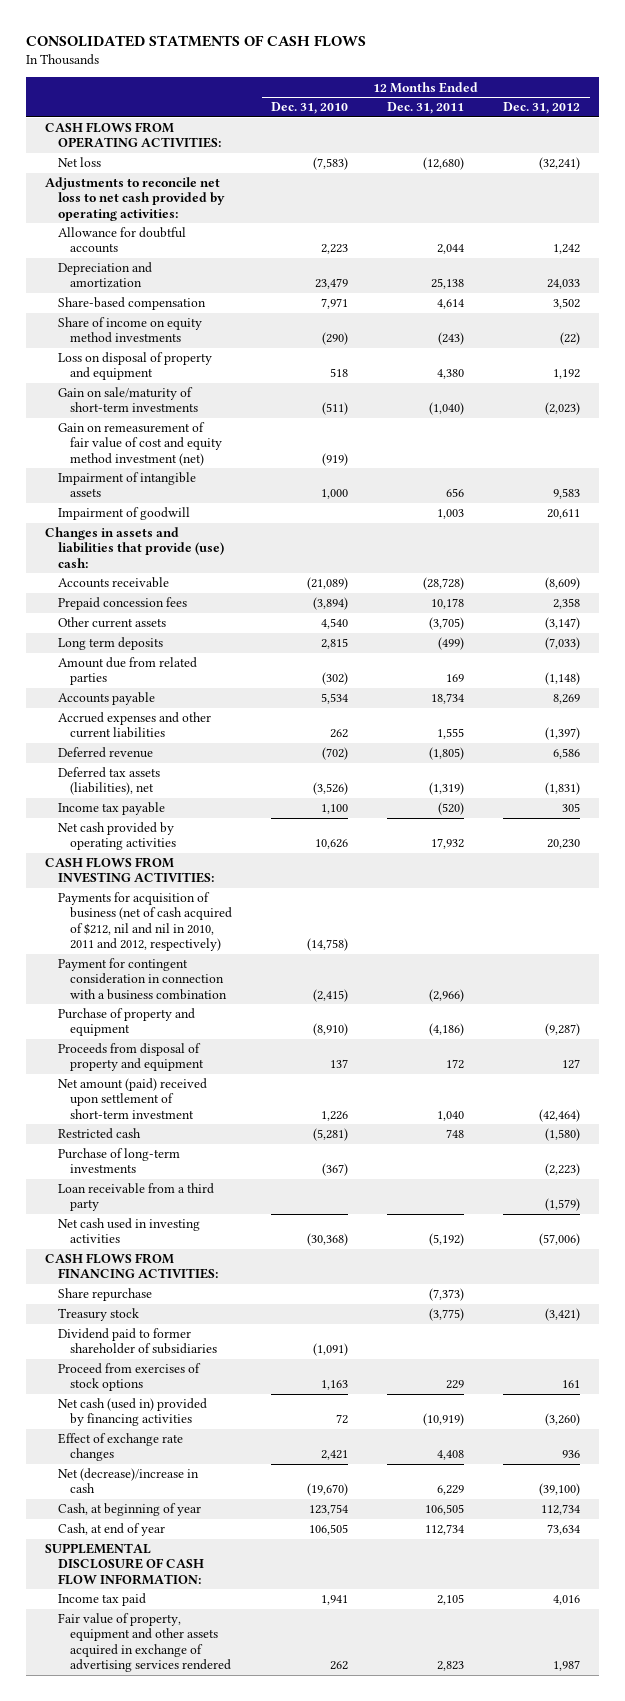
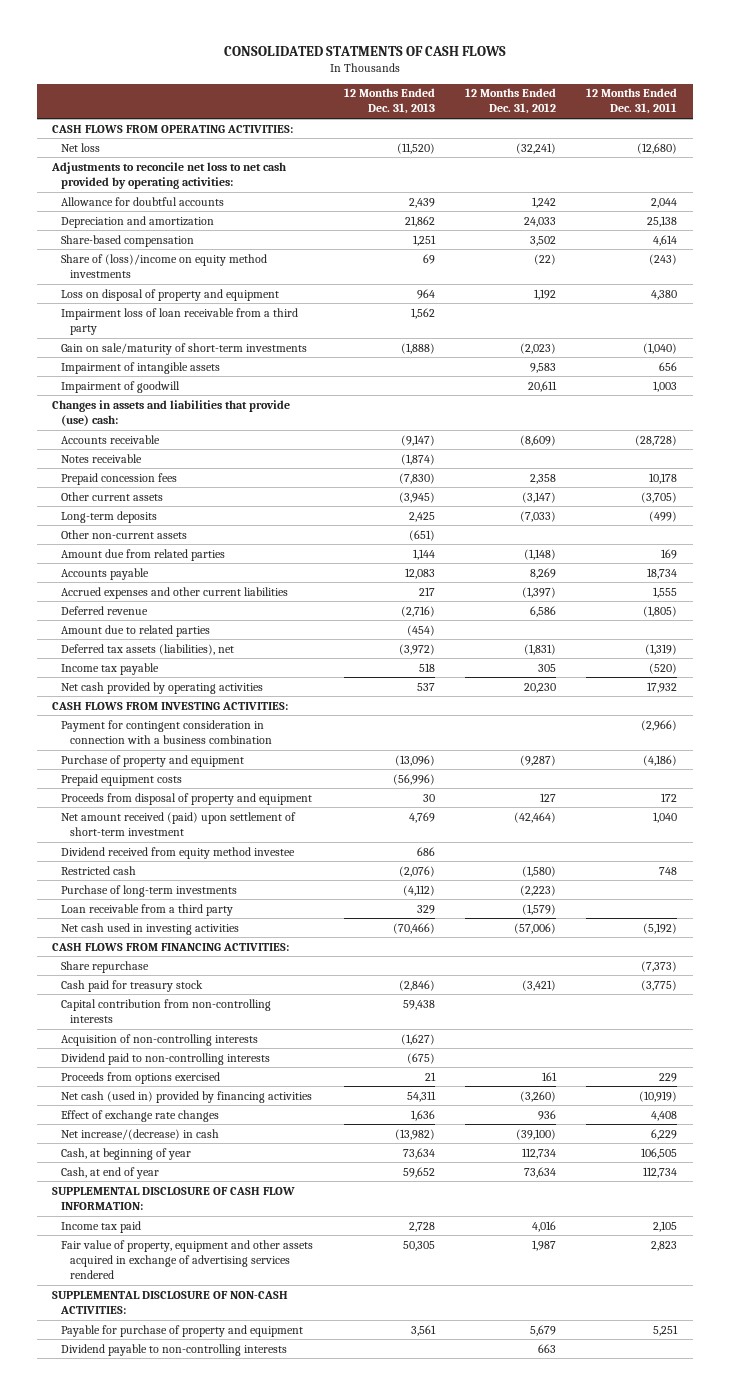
[271,102,349,115] Dec. 31, 2010 -> none
none -> [343,88,435,115] 12 Months Ended Dec. 31, 2013
[57,317,202,344] Share of income on equity method investments -> [61,253,268,278] Share of (loss)/income on equity method investments
none -> [61,307,299,335] Impairment loss of loan receivable from a third party
[57,422,223,466] Gain on remeasurement of fair value of cost and equity method investment (net) -> none
none -> [61,453,143,463] Notes receivable
[57,637,163,651] Long term deposits -> [61,510,158,523] Long-term deposits
none -> [61,529,188,539] Other non-current assets
none -> [61,624,211,637] Amount due to related parties
[57,892,233,952] Payments for acquisition of business (net of cash acquired of $212, nil and nil in 2010, 2011 and 2012, respectively) -> none
none -> [61,773,183,786] Prepaid equipment costs
[57,1078,207,1119] Net amount (paid) received upon settlement of short-term investment -> [61,811,297,836] Net amount received (paid) upon settlement of short-term investment
none -> [61,846,296,859] Dividend received from equity method investee
[57,1328,218,1355] Dividend paid to former shareholder of subsidiaries -> none
[57,1308,139,1322] Treasury stock -> [61,979,204,992] Cash paid for treasury stock
none -> [61,998,272,1023] Capital contribution from non-controlling interests
none -> [61,1033,259,1046] Acquisition of non-controlling interests
none -> [61,1052,271,1065] Dividend paid to non-controlling interests
[57,1363,201,1392] Proceed from exercises of stock options -> [61,1071,221,1084] Proceeds from options exercised
[57,1468,199,1494] Net (decrease)/increase in cash -> [61,1128,220,1140] Net increase/(decrease) in cash
none -> [52,1290,289,1314] SUPPLEMENTAL DISCLOSURE OF NON-CASH ACTIVITIES:
none -> [61,1324,304,1337] Payable for purchase of property and equipment
none -> [61,1343,288,1356] Dividend payable to non-controlling interests

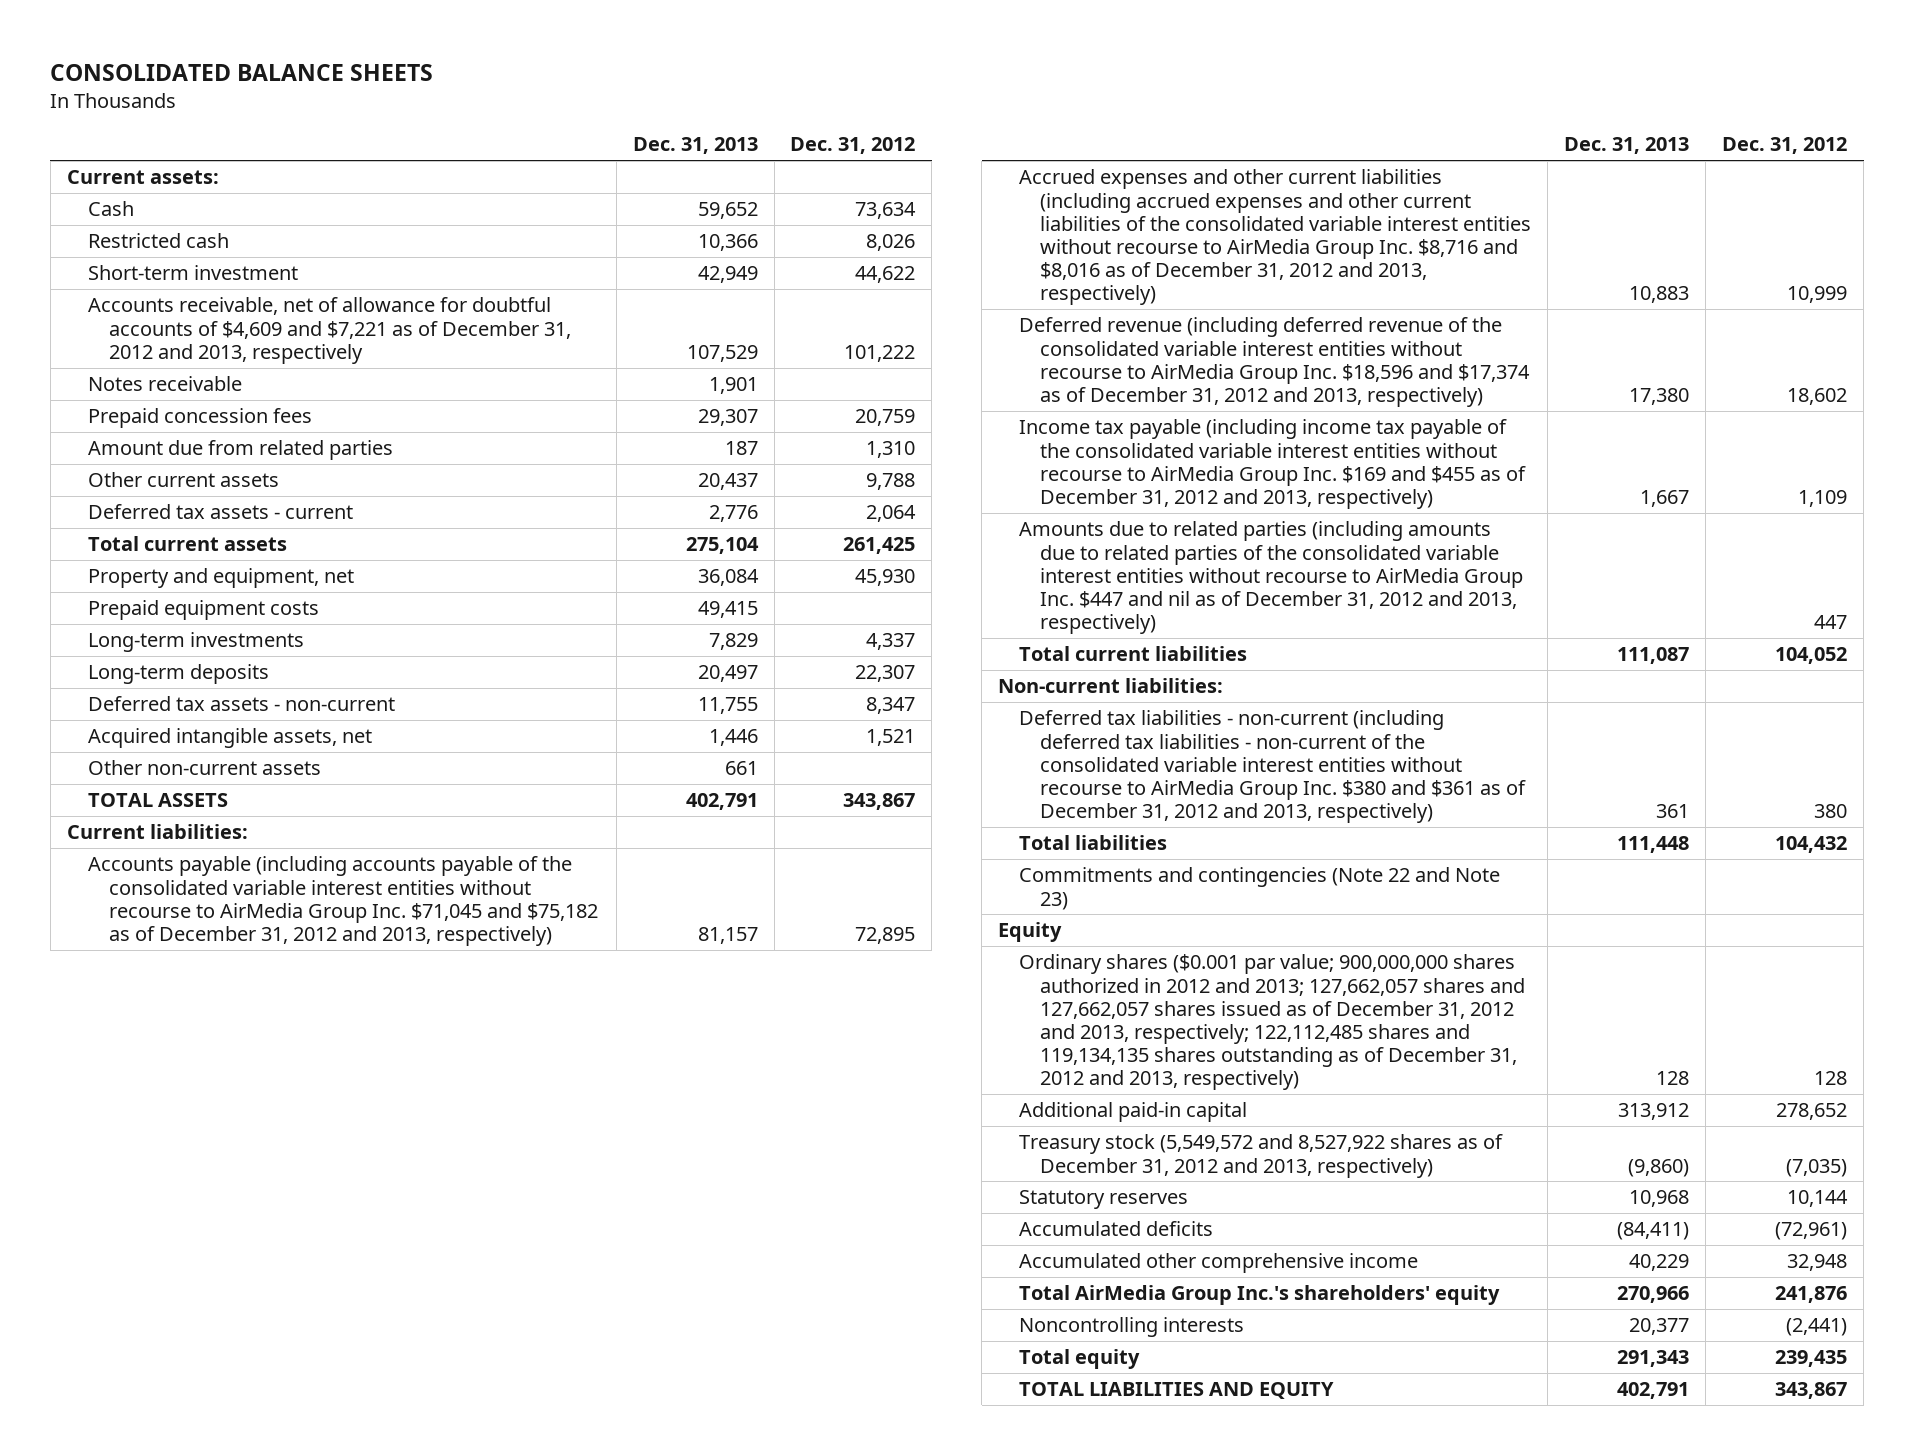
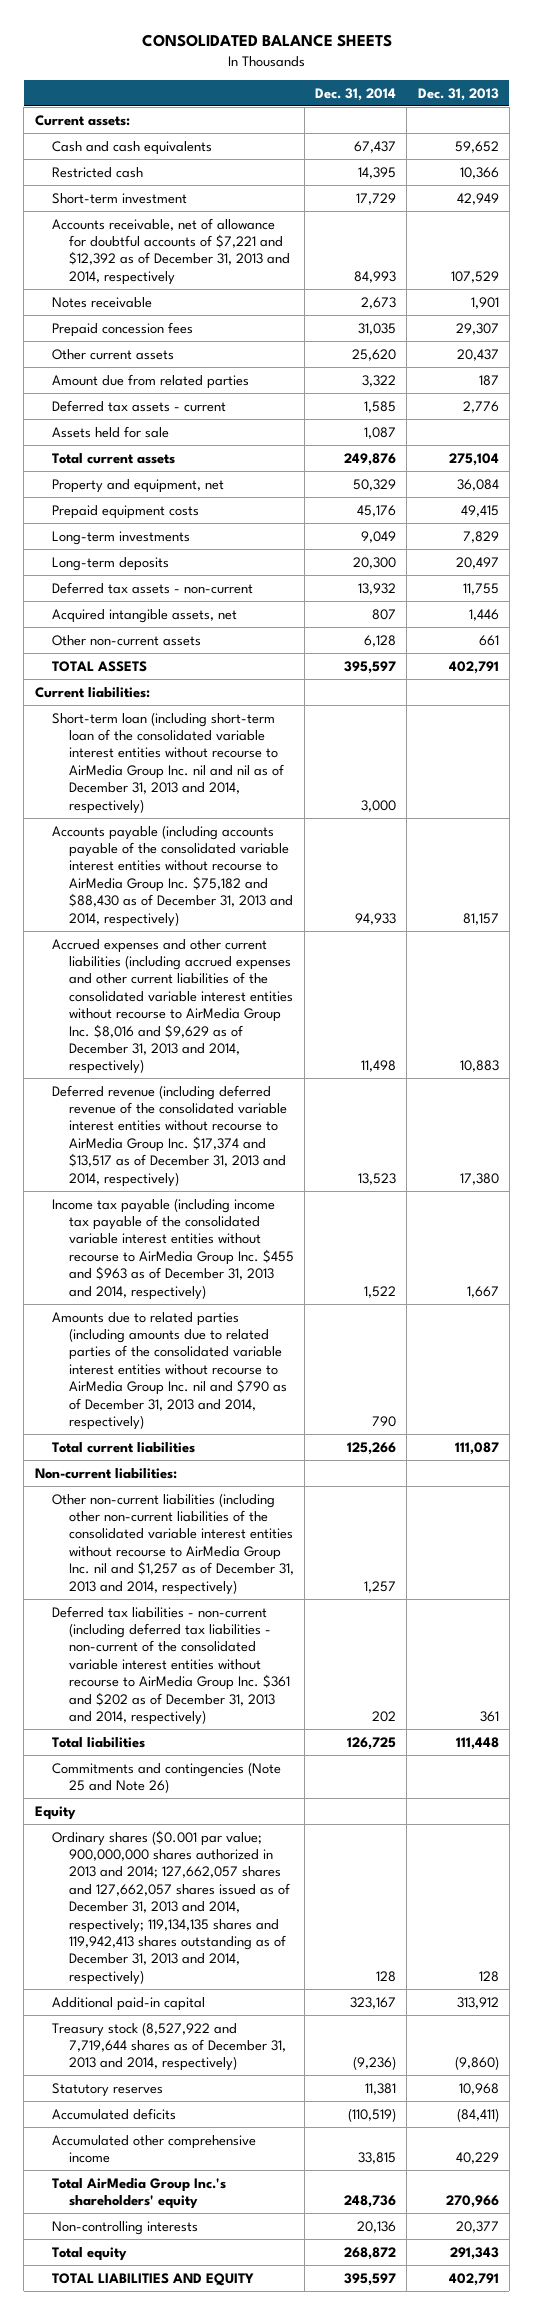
[790,137,916,155] Dec. 31, 2012 -> none
none -> [315,87,397,101] Dec. 31, 2014
[87,201,134,217] Cash -> [51,140,212,155] Cash and cash equivalents
[87,297,571,364] Accounts receivable, net of allowance for doubtful accounts of $4,609 and $7,221 as of December 31, 2012 and 2013, respectively -> [51,217,290,285] Accounts receivable, net of allowance for doubtful accounts of $7,221 and $12,392 as of December 31, 2013 and 2014, respectively
[87,440,393,461] Amount due from related parties -> [51,373,249,389] Amount due from related parties
none -> [51,425,169,438] Assets held for sale
none -> [51,711,284,814] Short-term loan (including short-term loan of the consolidated variable interest entities without recourse to AirMedia Group Inc. nil and nil as of December 31, 2013 and 2014, respectively)
[87,856,598,946] Accounts payable (including accounts payable of the consolidated variable interest entities without recourse to AirMedia Group Inc. $71,045 and $75,182 as of December 31, 2012 and 2013, respectively) -> [51,824,293,927] Accounts payable (including accounts payable of the consolidated variable interest entities without recourse to AirMedia Group Inc. $75,182 and $88,430 as of December 31, 2013 and 2014, respectively)
[1019,169,1532,306] Accrued expenses and other current liabilities (including accrued expenses and other current liabilities of the consolidated variable interest entities without recourse to AirMedia Group Inc. $8,716 and $8,016 as of December 31, 2012 and 2013, respectively) -> [51,938,293,1075] Accrued expenses and other current liabilities (including accrued expenses and other current liabilities of the consolidated variable interest entities without recourse to AirMedia Group Inc. $8,016 and $9,629 as of December 31, 2013 and 2014, respectively)
[1019,317,1531,407] Deferred revenue (including deferred revenue of the consolidated variable interest entities without recourse to AirMedia Group Inc. $18,596 and $17,374 as of December 31, 2012 and 2013, respectively) -> [51,1084,287,1187] Deferred revenue (including deferred revenue of the consolidated variable interest entities without recourse to AirMedia Group Inc. $17,374 and $13,517 as of December 31, 2013 and 2014, respectively)
[1019,419,1527,509] Income tax payable (including income tax payable of the consolidated variable interest entities without recourse to AirMedia Group Inc. $169 and $455 as of December 31, 2012 and 2013, respectively) -> [51,1197,294,1300] Income tax payable (including income tax payable of the consolidated variable interest entities without recourse to AirMedia Group Inc. $455 and $963 as of December 31, 2013 and 2014, respectively)
[1019,521,1524,635] Amounts due to related parties (including amounts due to related parties of the consolidated variable interest entities without recourse to AirMedia Group Inc. $447 and nil as of December 31, 2012 and 2013, respectively) -> [51,1311,287,1431] Amounts due to related parties (including amounts due to related parties of the consolidated variable interest entities without recourse to AirMedia Group Inc. nil and $790 as of December 31, 2013 and 2014, respectively)
none -> [51,1492,294,1595] Other non-current liabilities (including other non-current liabilities of the consolidated variable interest entities without recourse to AirMedia Group Inc. nil and $1,257 as of December 31, 2013 and 2014, respectively)
[1019,710,1527,824] Deferred tax liabilities - non-current (including deferred tax liabilities - non-current of the consolidated variable interest entities without recourse to AirMedia Group Inc. $380 and $361 as of December 31, 2012 and 2013, respectively) -> [51,1605,290,1726] Deferred tax liabilities - non-current (including deferred tax liabilities - non-current of the consolidated variable interest entities without recourse to AirMedia Group Inc. $361 and $202 as of December 31, 2013 and 2014, respectively)
[1019,867,1501,910] Commitments and contingencies (Note 22 and Note 23) -> [51,1761,281,1793] Commitments and contingencies (Note 25 and Note 26)
[1019,954,1526,1091] Ordinary shares ($0.001 par value; 900,000,000 shares authorized in 2012 and 2013; 127,662,057 shares and 127,662,057 shares issued as of December 31, 2012 and 2013, respectively; 122,112,485 shares and 119,134,135 shares outstanding as of December 31, 2012 and 2013, respectively) -> [51,1829,290,1985] Ordinary shares ($0.001 par value; 900,000,000 shares authorized in 2013 and 2014; 127,662,057 shares and 127,662,057 shares issued as of December 31, 2013 and 2014, respectively; 119,134,135 shares and 119,942,413 shares outstanding as of December 31, 2013 and 2014, respectively)
[1019,1134,1504,1178] Treasury stock (5,549,572 and 8,527,922 shares as of December 31, 2012 and 2013, respectively) -> [51,2021,286,2072] Treasury stock (8,527,922 and 7,719,644 shares as of December 31, 2013 and 2014, respectively)
[1019,1317,1245,1338] Noncontrolling interests -> [51,2220,198,2235] Non-controlling interests

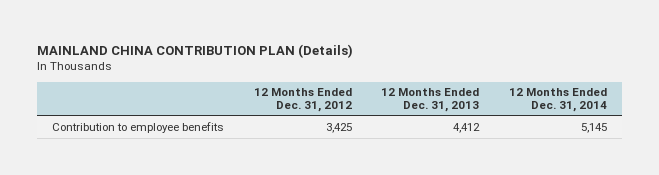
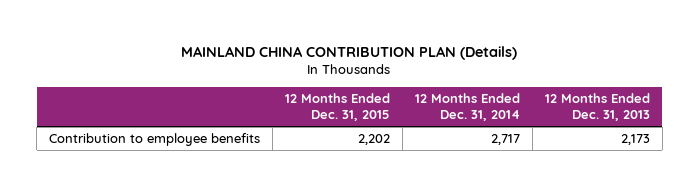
[253,88,352,113] 12 Months Ended Dec. 31, 2012 -> none
none -> [284,92,390,122] 12 Months Ended Dec. 31, 2015
[453,123,481,134] 4,412 -> [620,134,650,146] 2,173
[581,123,608,134] 5,145 -> [490,134,520,146] 2,717

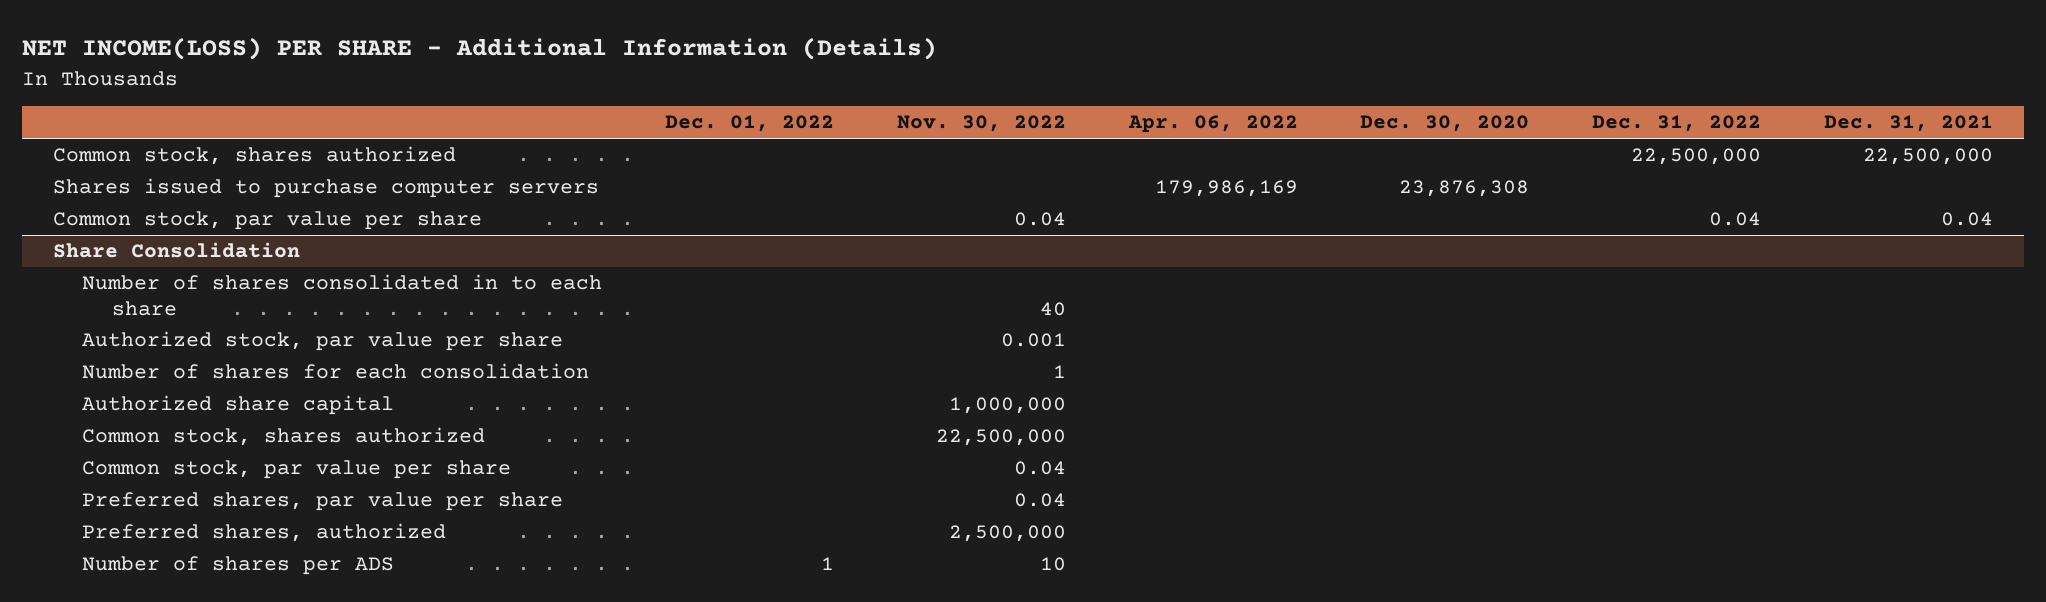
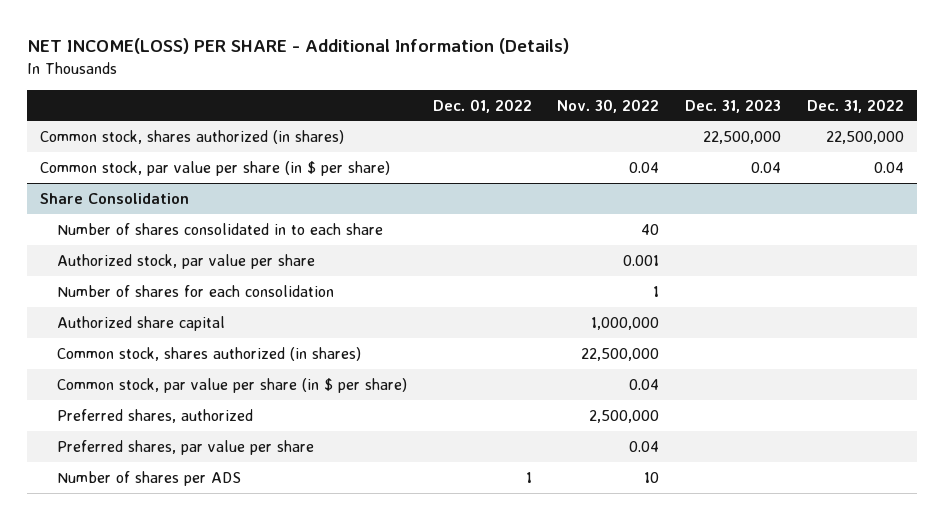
[1127,115,1298,134] Apr. 06, 2022 -> none
[1360,115,1530,133] Dec. 30, 2020 -> none
[1823,115,1993,133] Dec. 31, 2021 -> none
none -> [685,98,782,113] Dec. 31, 2023
[53,178,600,199] Shares issued to purchase computer servers -> none
[53,146,457,166] Common stock, shares authorized -> [39,129,344,144] Common stock, shares authorized (in shares)
[53,211,483,231] Common stock, par value per share -> [39,160,390,176] Common stock, par value per share (in $ per share)
[82,427,486,447] Common stock, shares authorized -> [56,346,361,361] Common stock, shares authorized (in shares)
[82,460,512,480] Common stock, par value per share -> [56,377,407,393] Common stock, par value per share (in $ per share)
[82,492,564,512] Preferred shares, par value per share -> [56,439,314,455] Preferred shares, par value per share

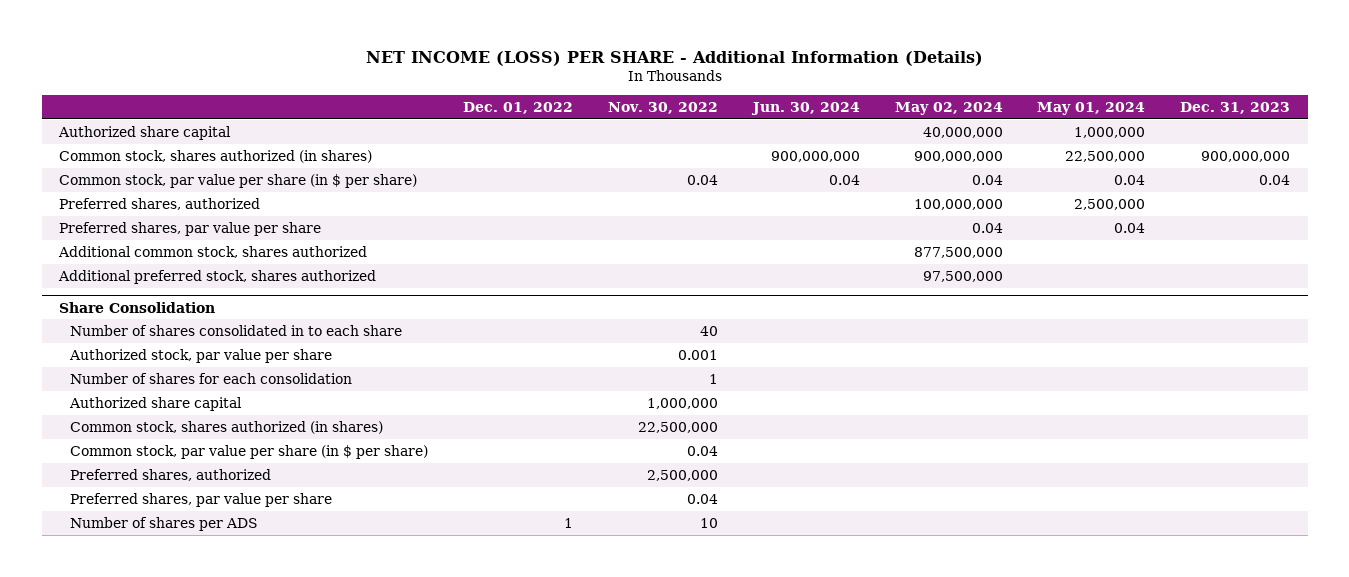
[27,37,570,54] NET INCOME(LOSS) PER SHARE - Additional Information (Details) -> [365,50,983,66] NET INCOME (LOSS) PER SHARE - Additional Information (Details)
[807,98,905,113] Dec. 31, 2022 -> none
none -> [750,101,860,115] Jun. 30, 2024
none -> [894,101,1003,115] May 02, 2024
none -> [1037,101,1146,115] May 01, 2024
none -> [58,125,232,140] Authorized share capital
[703,130,782,144] 22,500,000 -> [1201,150,1291,162] 900,000,000
none -> [59,197,261,210] Preferred shares, authorized
none -> [59,221,322,236] Preferred shares, par value per share
none -> [58,245,368,258] Additional common stock, shares authorized
none -> [58,269,377,284] Additional preferred stock, shares authorized

